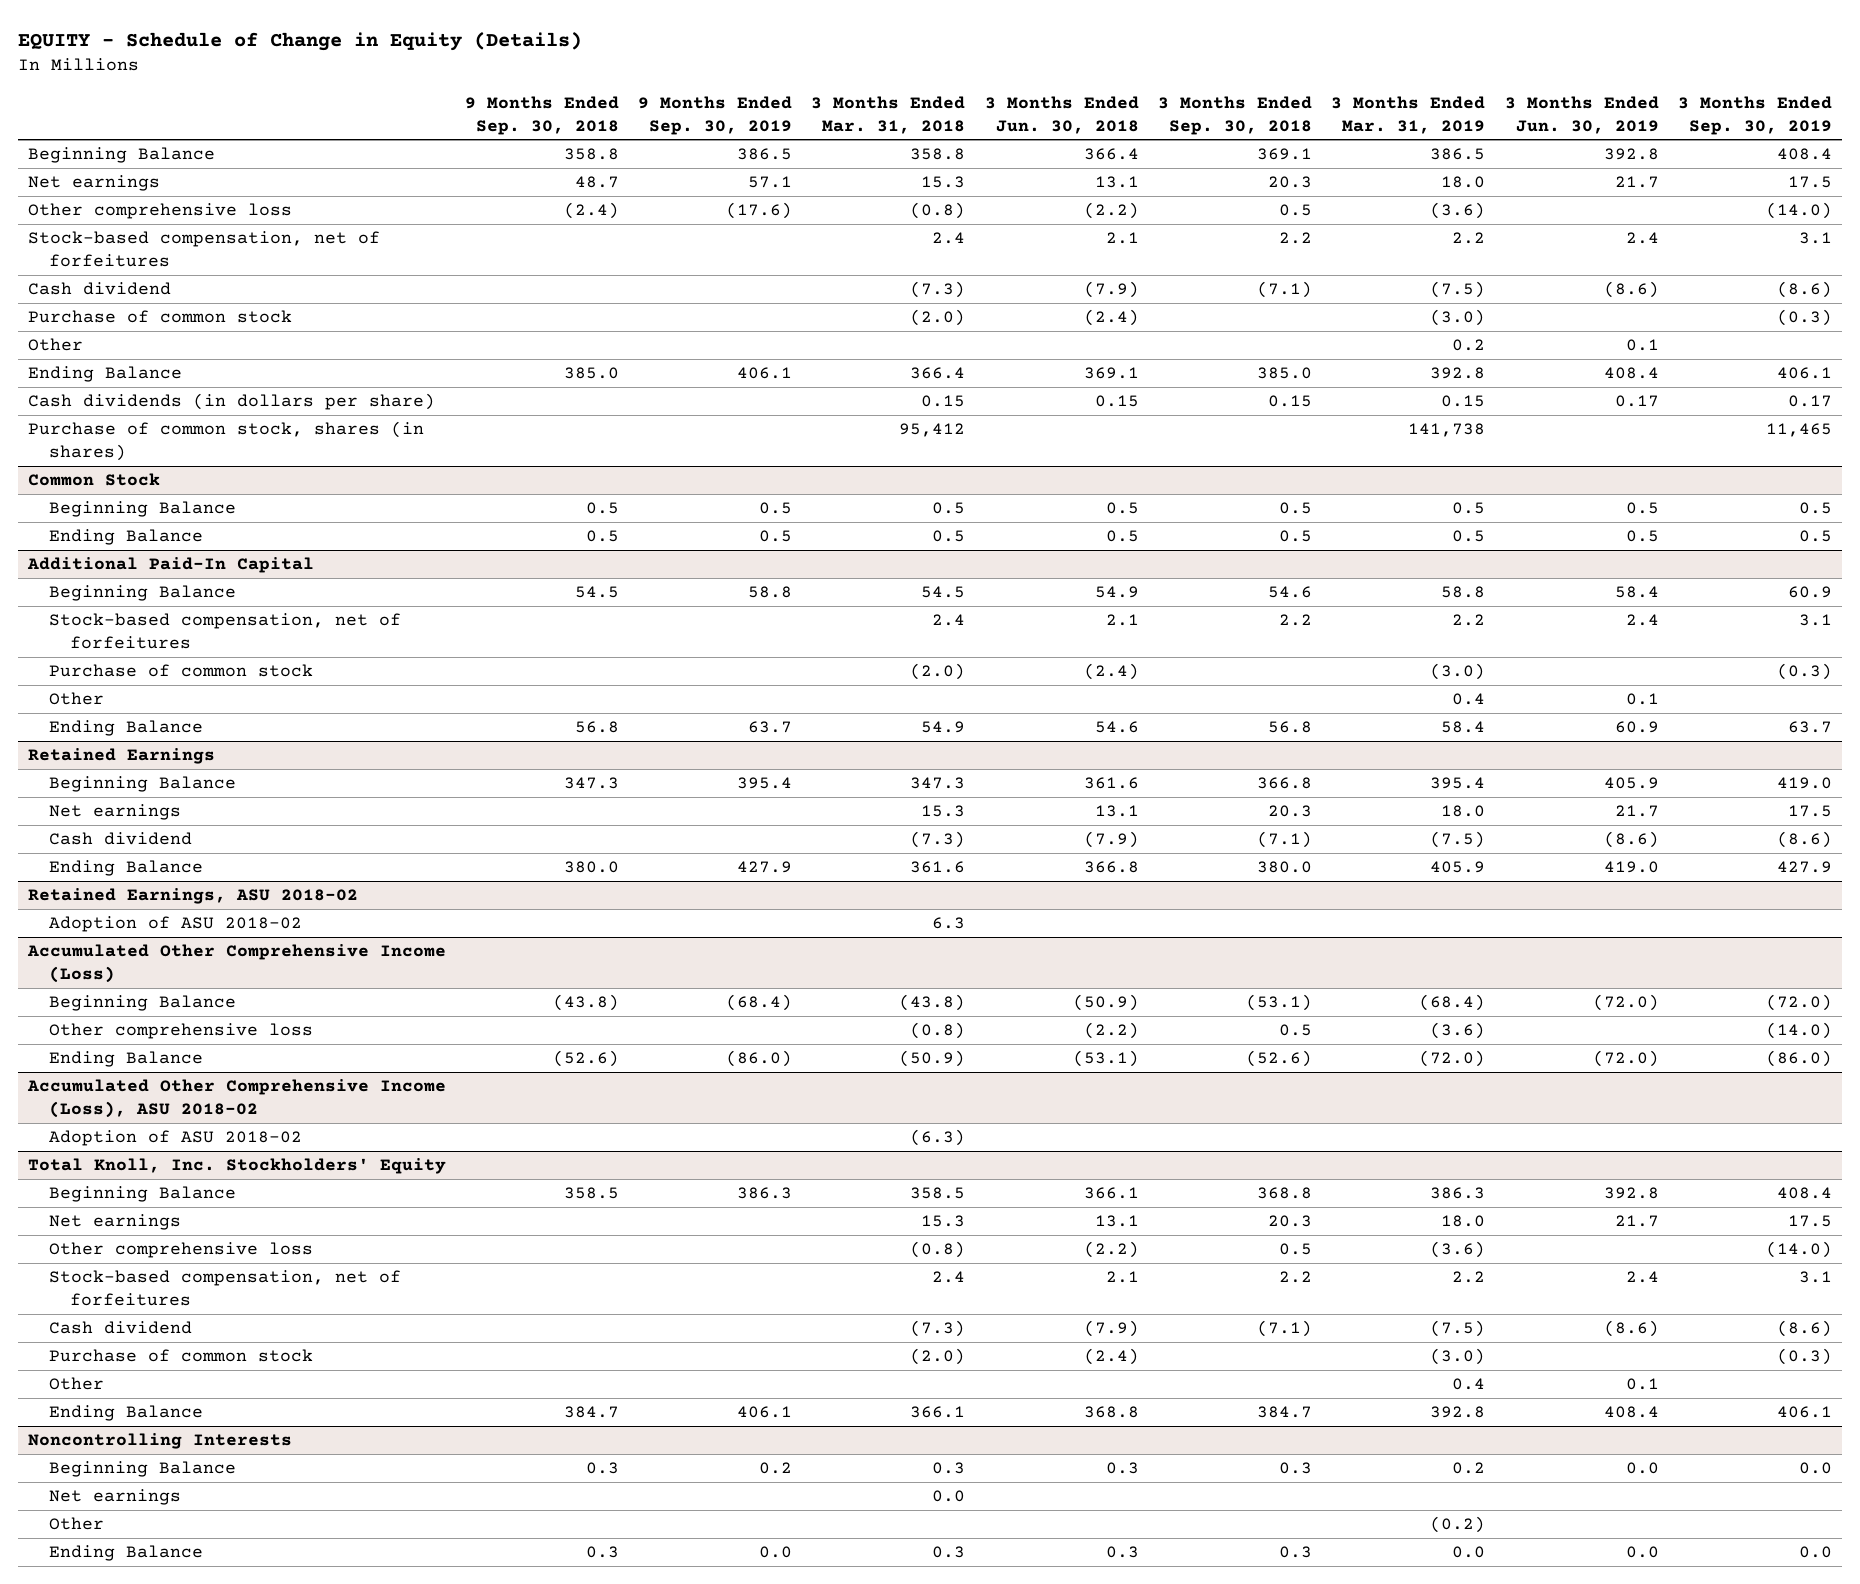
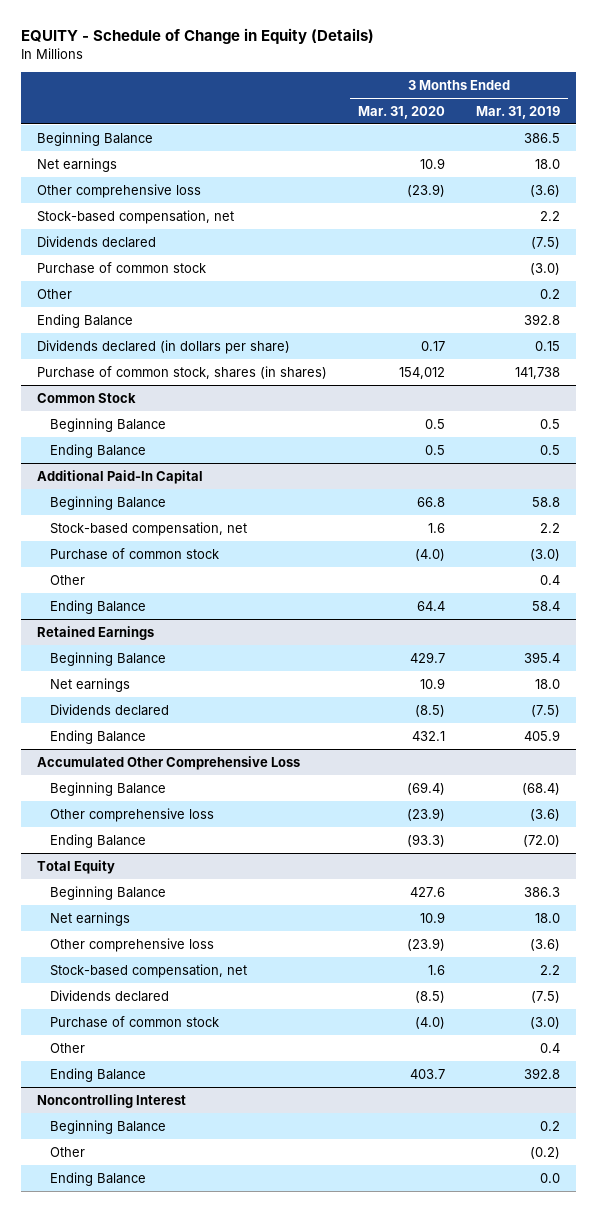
[464,95,619,135] 9 Months Ended Sep. 30, 2018 -> none
[638,95,793,135] 9 Months Ended Sep. 30, 2019 -> none
[811,95,966,134] 3 Months Ended Mar. 31, 2018 -> none
[984,95,1139,134] 3 Months Ended Jun. 30, 2018 -> none
[1158,95,1313,135] 3 Months Ended Sep. 30, 2018 -> none
[1504,95,1659,134] 3 Months Ended Jun. 30, 2019 -> none
[1678,95,1833,135] 3 Months Ended Sep. 30, 2019 -> none
none -> [357,105,445,119] Mar. 31, 2020
[27,231,380,268] Stock-based compensation, net of forfeitures -> [36,209,234,224] Stock-based compensation, net
[27,282,171,296] Cash dividend -> [36,235,156,248] Dividends declared
[27,393,435,411] Cash dividends (in dollars per share) -> [36,339,290,354] Dividends declared (in dollars per share)
[48,613,401,650] Stock-based compensation, net of forfeitures -> [49,521,247,536] Stock-based compensation, net
[48,832,192,846] Cash dividend -> [49,703,169,716] Dividends declared
[27,888,358,905] Retained Earnings, ASU 2018-02 -> none
[48,916,302,933] Adoption of ASU 2018-02 -> none
[26,944,446,984] Accumulated Other Comprehensive Income (Loss) -> [36,755,300,770] Accumulated Other Comprehensive Loss
[26,1079,446,1119] Accumulated Other Comprehensive Income (Loss), ASU 2018-02 -> none
[48,1130,302,1147] Adoption of ASU 2018-02 -> none
[27,1158,446,1175] Total Knoll, Inc. Stockholders' Equity -> [36,859,115,874] Total Equity
[48,1270,401,1307] Stock-based compensation, net of forfeitures -> [49,963,247,978] Stock-based compensation, net
[48,1321,192,1335] Cash dividend -> [49,989,169,1002] Dividends declared
[27,1433,292,1450] Noncontrolling Interests -> [36,1093,186,1108] Noncontrolling Interest
[48,1489,181,1506] Net earnings -> none

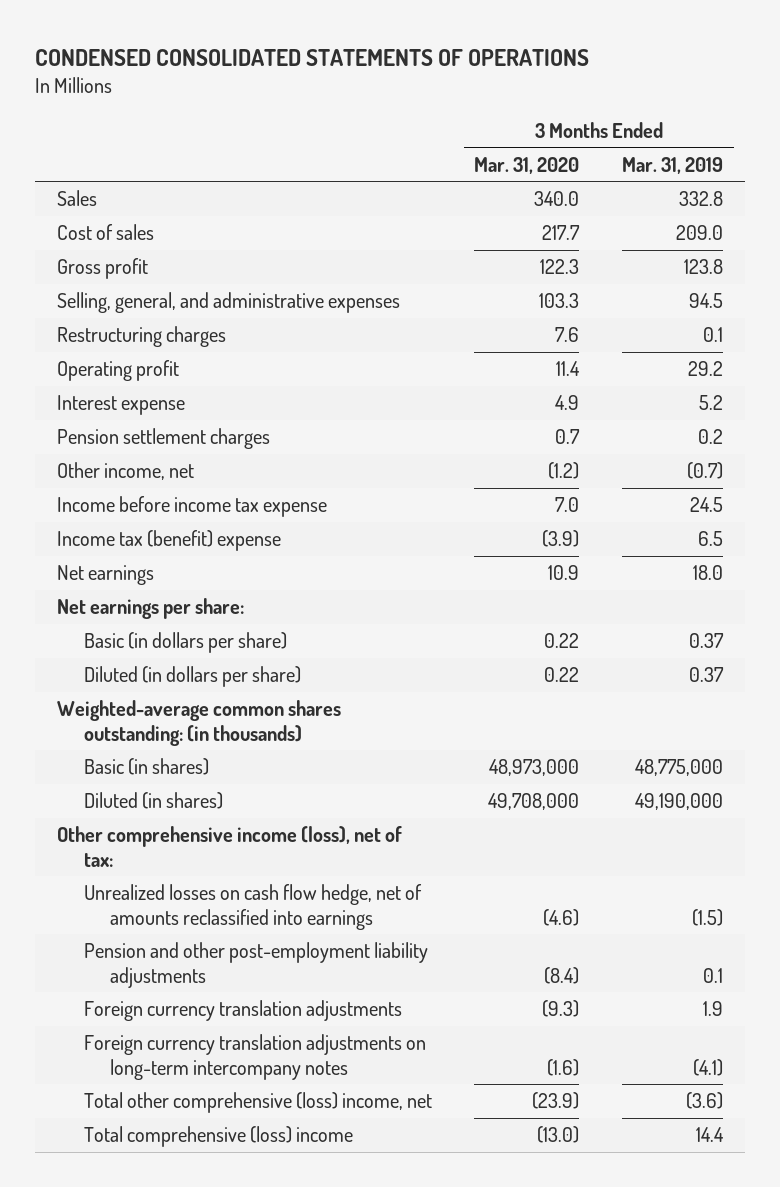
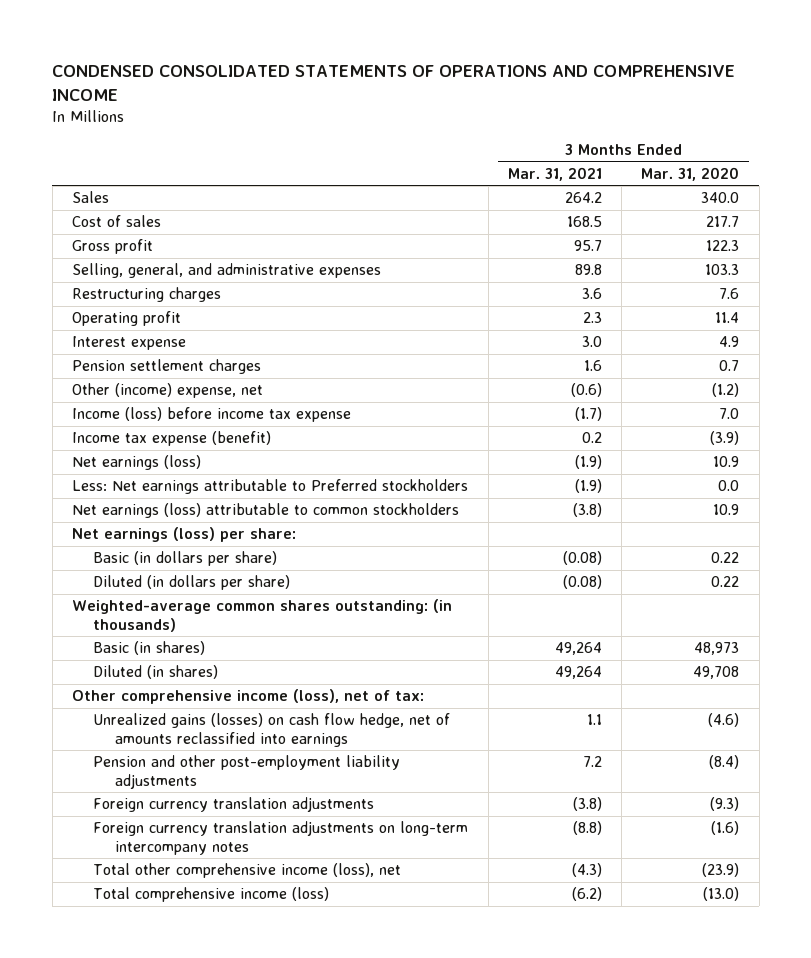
[35,49,590,67] CONDENSED CONSOLIDATED STATEMENTS OF OPERATIONS -> [52,64,736,102] CONDENSED CONSOLIDATED STATEMENTS OF OPERATIONS AND COMPREHENSIVE INCOME
[622,156,724,174] Mar. 31, 2019 -> none
none -> [507,166,602,181] Mar. 31, 2021
[56,462,194,481] Other income, net -> [71,383,263,399] Other (income) expense, net
[56,496,327,518] Income before income tax expense -> [71,407,351,423] Income (loss) before income tax expense
[56,530,281,552] Income tax (benefit) expense -> [71,431,271,447] Income tax expense (benefit)
[56,565,154,586] Net earnings -> [71,455,201,471] Net earnings (loss)
none -> [71,479,468,495] Less: Net earnings attributable to Preferred stockholders
none -> [71,503,459,519] Net earnings (loss) attributable to common stockholders
[56,598,244,620] Net earnings per share: -> [71,527,296,543] Net earnings (loss) per share:
[489,759,580,777] 48,973,000 -> [694,642,740,656] 48,973
[488,793,580,811] 49,708,000 -> [693,666,740,680] 49,708
[83,884,422,930] Unrealized losses on cash flow hedge, net of amounts reclassified into earnings -> [93,713,451,747] Unrealized gains (losses) on cash flow hedge, net of amounts reclassified into earnings
[83,1092,432,1114] Total other comprehensive (loss) income, net -> [93,863,402,879] Total other comprehensive income (loss), net
[83,1126,353,1148] Total comprehensive (loss) income -> [93,887,330,903] Total comprehensive income (loss)

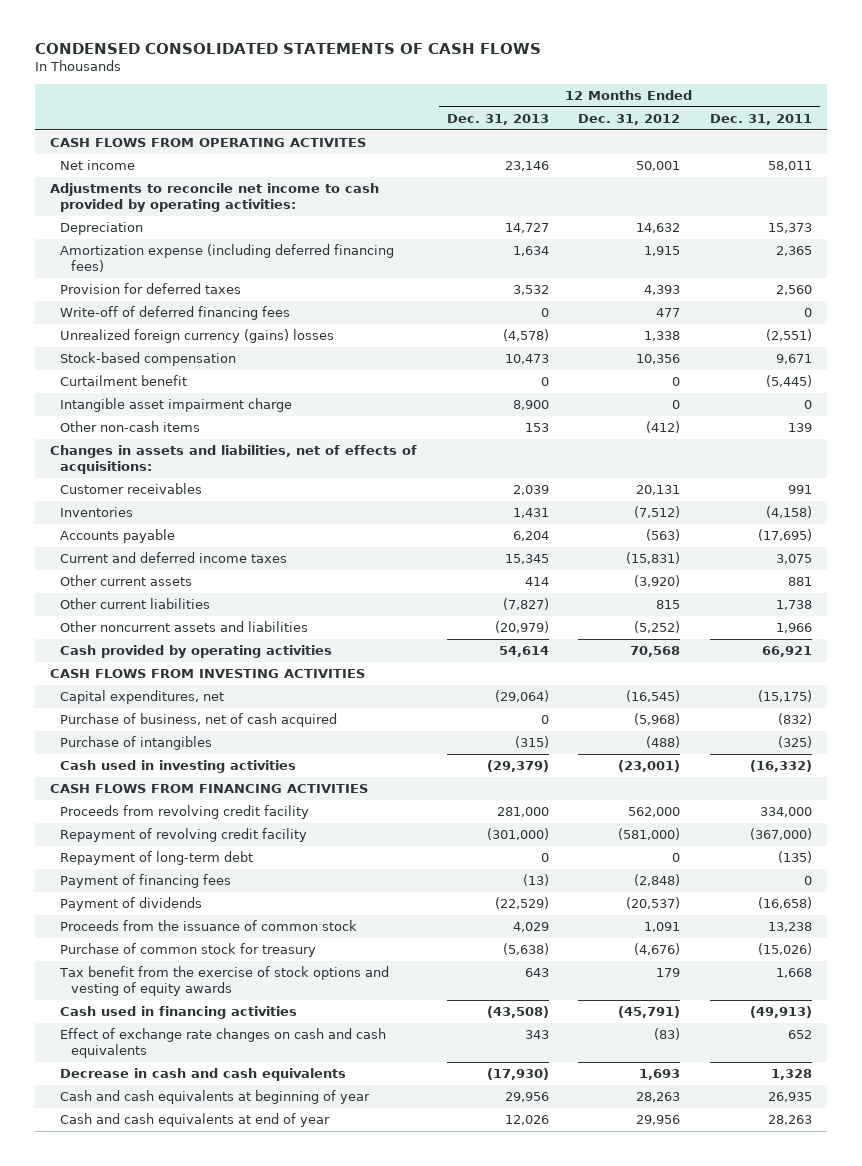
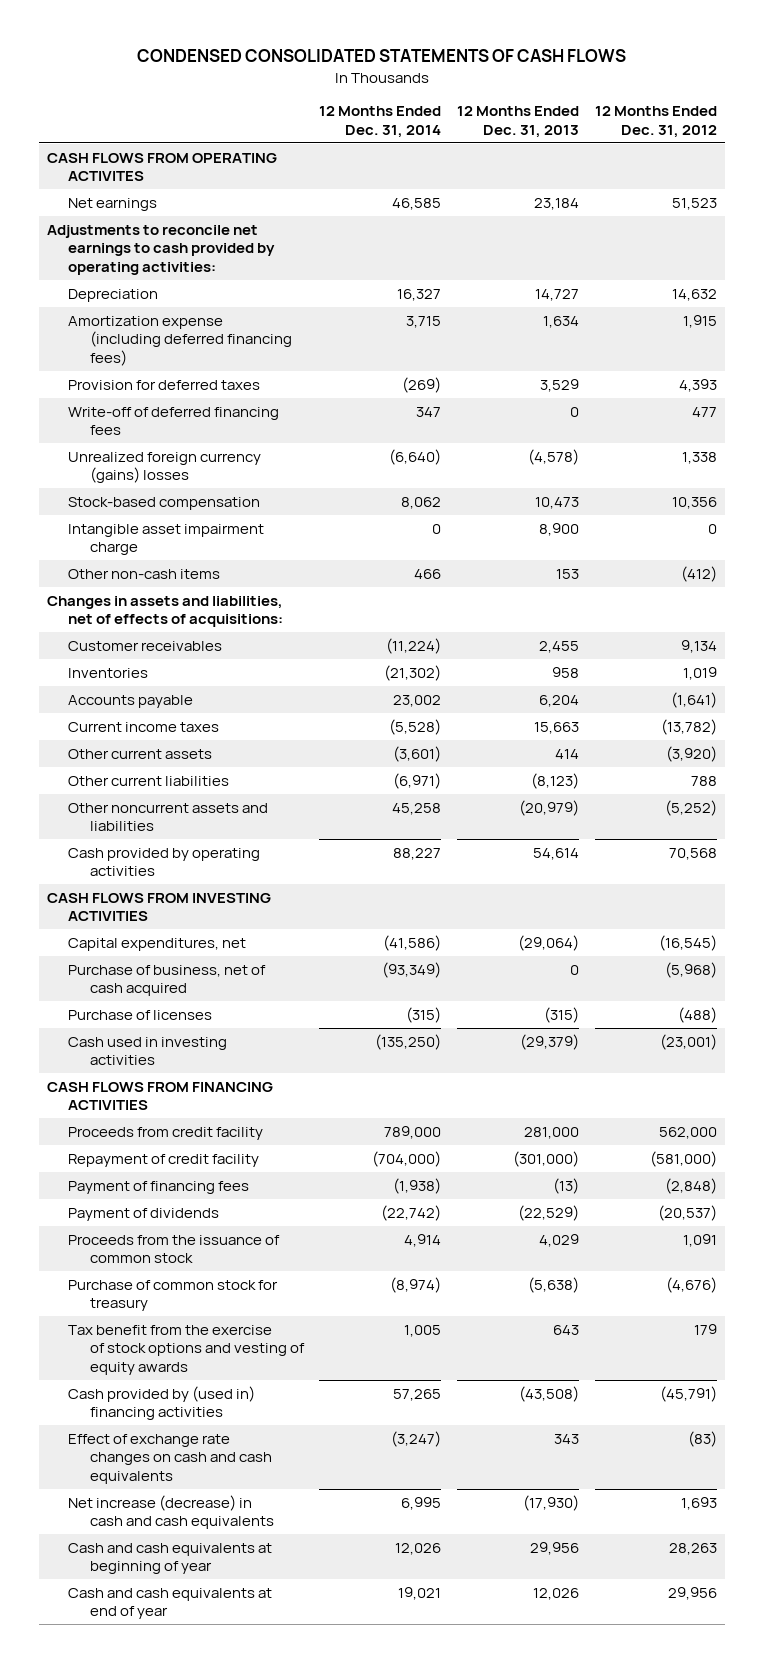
[710,114,813,126] Dec. 31, 2011 -> none
none -> [319,106,442,138] 12 Months Ended Dec. 31, 2014
[60,160,136,171] Net income -> none
none -> [68,197,158,211] Net earnings
[49,183,379,212] Adjustments to reconcile net income to cash provided by operating activities: -> [47,224,276,276] Adjustments to reconcile net earnings to cash provided by operating activities:
[512,285,549,296] 3,532 -> [540,378,580,392] 3,529
[60,375,188,387] Curtailment benefit -> none
[512,485,549,496] 2,039 -> [539,640,580,653] 2,455
[636,485,681,496] 20,131 -> [680,639,717,653] 9,134
[512,508,549,519] 1,431 -> [552,666,580,678] 958
[634,506,681,519] (7,512) -> [682,666,717,680] 1,019
[646,529,681,542] (563) -> [670,691,717,708] (1,641)
[60,552,288,564] Current and deferred income taxes -> [68,721,220,732] Current income taxes
[504,554,549,565] 15,345 -> [534,721,580,734] 15,663
[626,552,681,565] (15,831) -> [660,718,717,735] (13,782)
[502,598,549,611] (7,827) -> [531,772,580,789] (8,123)
[656,600,681,610] 815 -> [690,775,717,786] 788
[60,736,213,751] Purchase of intangibles -> [68,1009,213,1020] Purchase of licenses
[60,851,254,866] Repayment of long-term debt -> none
[60,805,310,820] Proceeds from revolving credit facility -> [68,1126,264,1140] Proceeds from credit facility
[60,828,308,843] Repayment of revolving credit facility -> [68,1153,260,1167] Repayment of credit facility
[60,1006,298,1020] Cash used in financing activities -> [68,1385,256,1421] Cash provided by (used in) financing activities
[60,1068,347,1082] Decrease in cash and cash equivalents -> [68,1494,274,1530] Net increase (decrease) in cash and cash equivalents

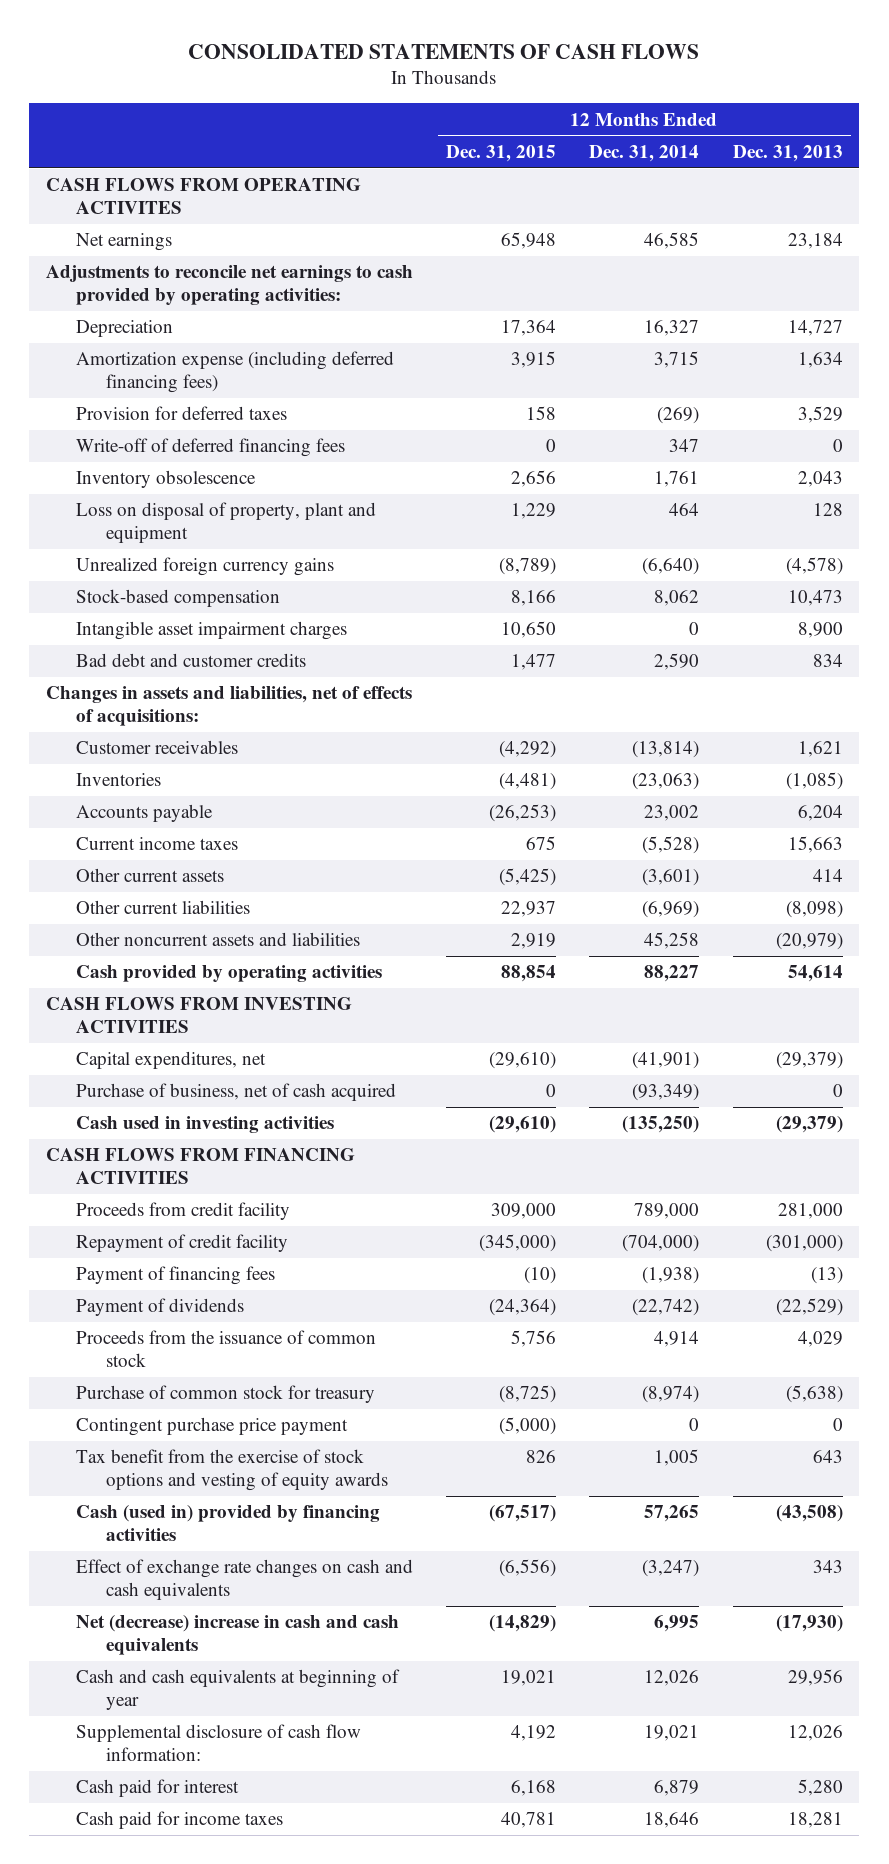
[136,49,626,63] CONDENSED CONSOLIDATED STATEMENTS OF CASH FLOWS -> [188,43,700,59] CONSOLIDATED STATEMENTS OF CASH FLOWS
[594,106,717,138] 12 Months Ended Dec. 31, 2012 -> none
none -> [446,144,557,162] Dec. 31, 2015
none -> [76,470,257,489] Inventory obsolescence
none -> [76,502,377,543] Loss on disposal of property, plant and equipment
[68,451,262,484] Unrealized foreign currency (gains) losses -> [76,557,335,577] Unrealized foreign currency gains
[68,568,221,579] Other non-cash items -> none
[68,523,265,556] Intangible asset impairment charge -> [76,621,348,641] Intangible asset impairment charges
none -> [76,653,307,668] Bad debt and customer credits
[386,637,442,654] (11,224) -> [632,741,700,759] (13,814)
[539,640,580,653] 2,455 -> [797,741,843,758] 1,621
[384,664,442,681] (21,302) -> [632,773,700,791] (23,063)
[552,666,580,678] 958 -> [785,772,843,791] (1,085)
[393,772,442,789] (6,971) -> [642,901,700,919] (6,969)
[531,772,580,789] (8,123) -> [785,901,843,919] (8,098)
[383,934,442,951] (41,586) -> [632,1052,700,1070] (41,901)
[518,934,580,951] (29,064) -> [775,1052,843,1070] (29,379)
[68,1009,213,1020] Purchase of licenses -> none
none -> [76,1417,349,1437] Contingent purchase price payment
[68,1385,256,1421] Cash provided by (used in) financing activities -> [76,1505,381,1541] Cash (used in) provided by financing activities
[68,1494,274,1530] Net increase (decrease) in cash and cash equivalents -> [76,1615,400,1655] Net (decrease) increase in cash and cash equivalents
[68,1587,273,1620] Cash and cash equivalents at end of year -> [76,1724,362,1761] Supplemental disclosure of cash flow information:
none -> [76,1779,240,1798] Cash paid for interest
none -> [76,1811,284,1830] Cash paid for income taxes

